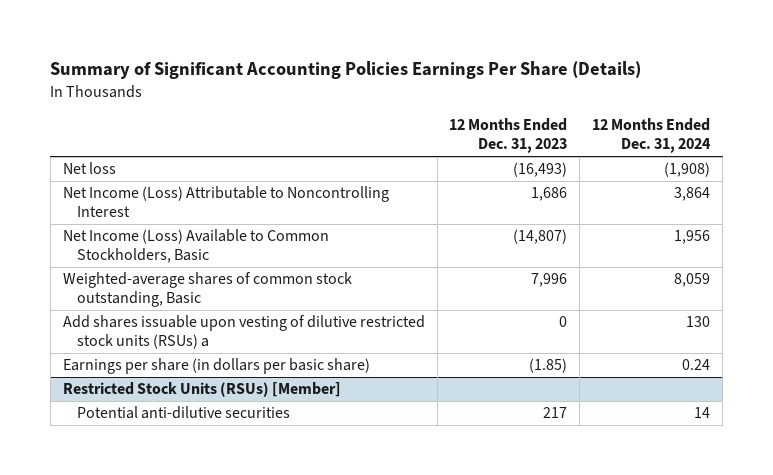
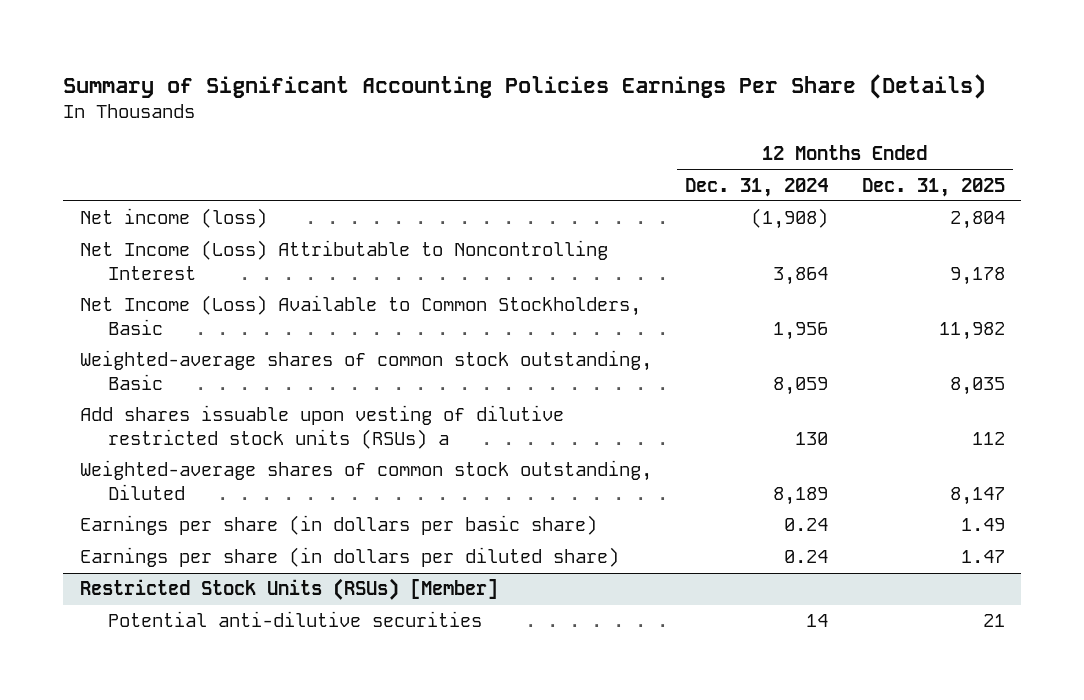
[449,118,568,154] 12 Months Ended Dec. 31, 2023 -> none
none -> [861,177,1005,197] Dec. 31, 2025
[62,162,116,175] Net loss -> [79,208,267,229] Net income (loss)
none -> [79,460,652,501] Weighted-average shares of common stock outstanding, Diluted
none -> [79,547,619,568] Earnings per share (in dollars per diluted share)

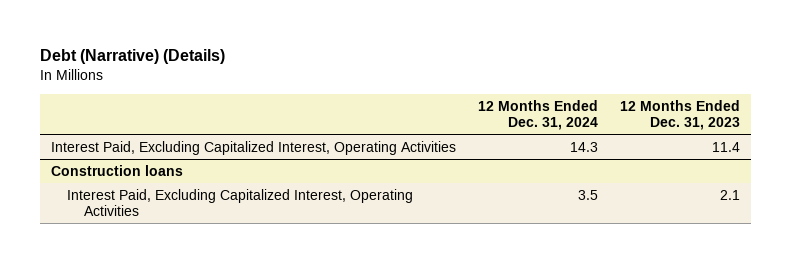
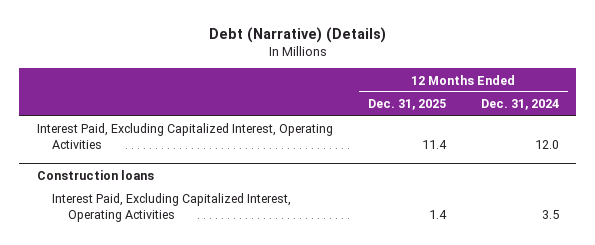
[619,99,740,130] 12 Months Ended Dec. 31, 2023 -> none
none -> [367,99,446,111] Dec. 31, 2025
[569,141,598,152] 14.3 -> [534,139,559,149] 12.0

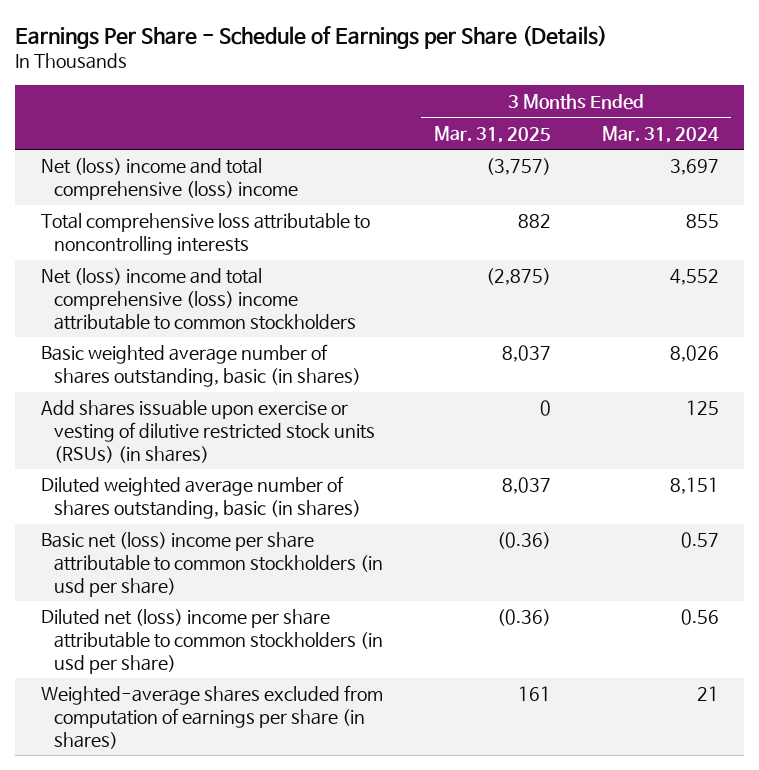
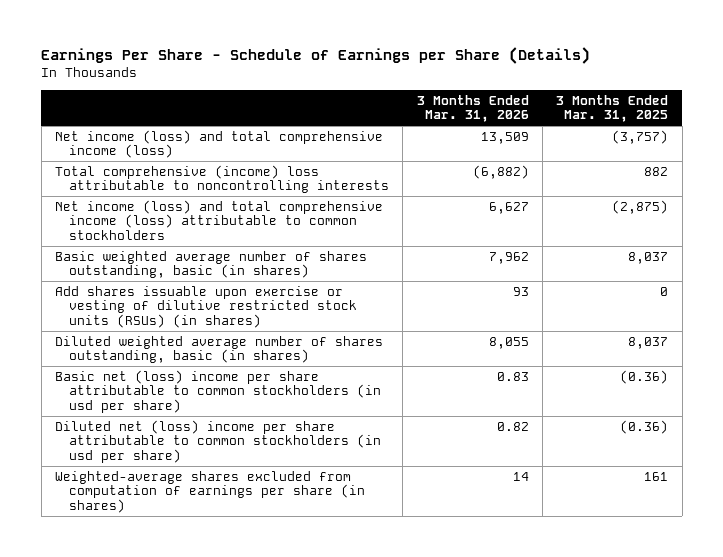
[601,125,719,143] Mar. 31, 2024 -> none
none -> [416,94,529,123] 3 Months Ended Mar. 31, 2026
[40,158,298,201] Net (loss) income and total comprehensive (loss) income -> [54,129,383,159] Net income (loss) and total comprehensive income (loss)
[40,213,370,256] Total comprehensive loss attributable to noncontrolling interests -> [54,164,389,194] Total comprehensive (income) loss attributable to noncontrolling interests
[40,268,356,330] Net (loss) income and total comprehensive (loss) income attributable to common stockholders -> [54,199,383,241] Net income (loss) and total comprehensive income (loss) attributable to common stockholders

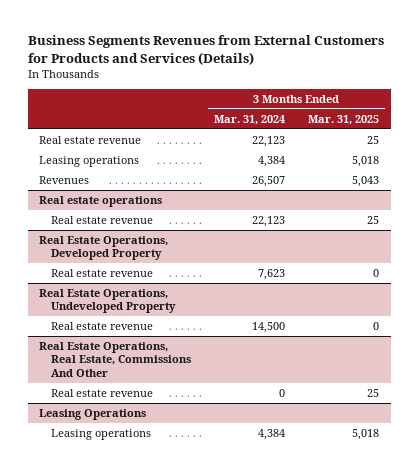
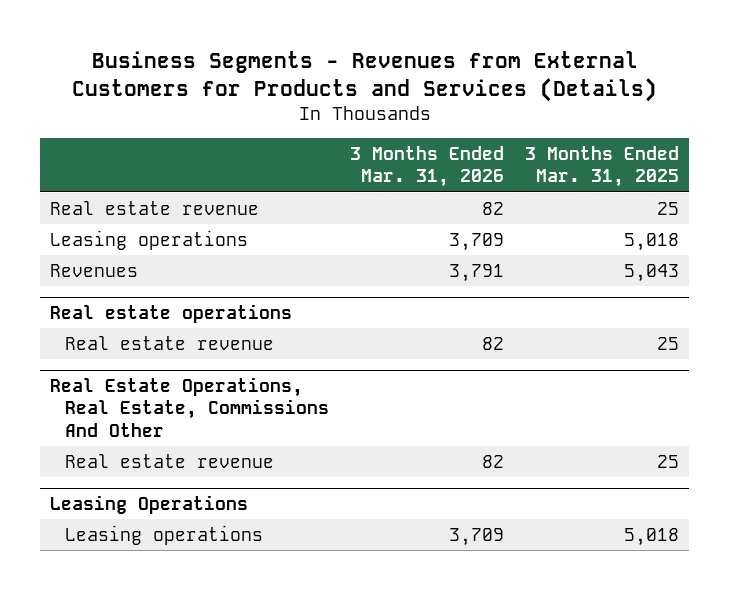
[27,35,384,65] Business Segments Revenues from External Customers for Products and Services (Details) -> [71,51,657,103] Business Segments - Revenues from External Customers for Products and Services (Details)
[213,114,285,125] Mar. 31, 2024 -> none
none -> [349,146,504,188] 3 Months Ended Mar. 31, 2026
[39,235,169,261] Real Estate Operations, Developed Property -> none
[50,268,153,277] Real estate revenue -> none
[39,288,176,314] Real Estate Operations, Undeveloped Property -> none
[50,321,153,330] Real estate revenue -> none

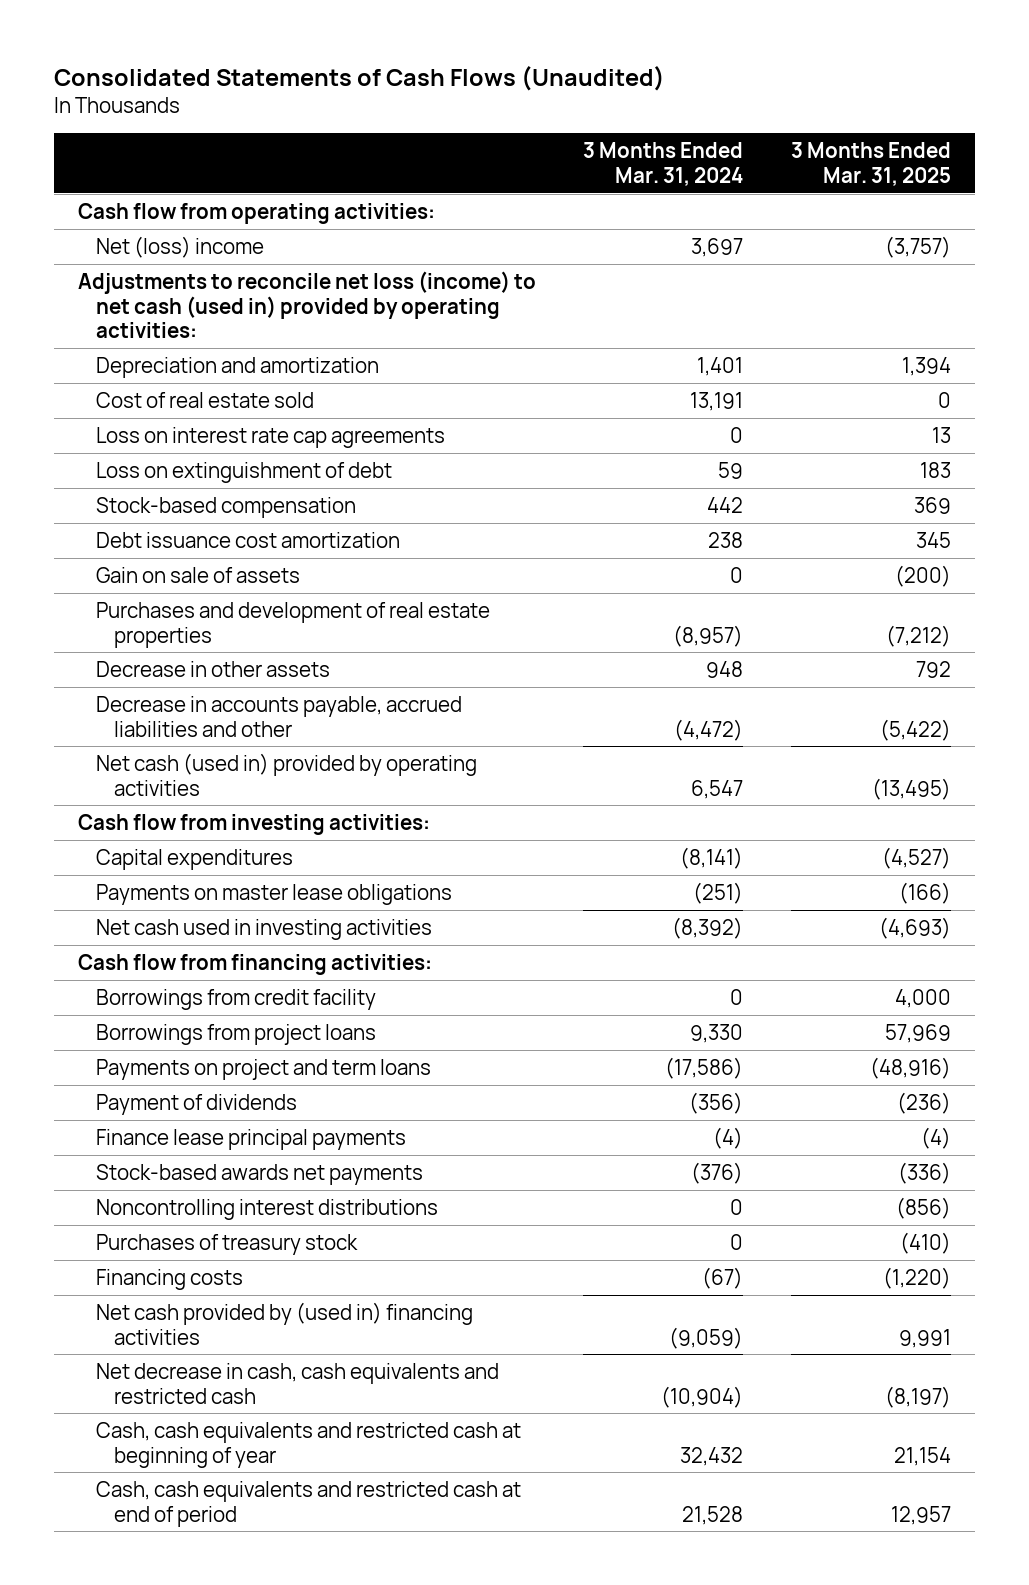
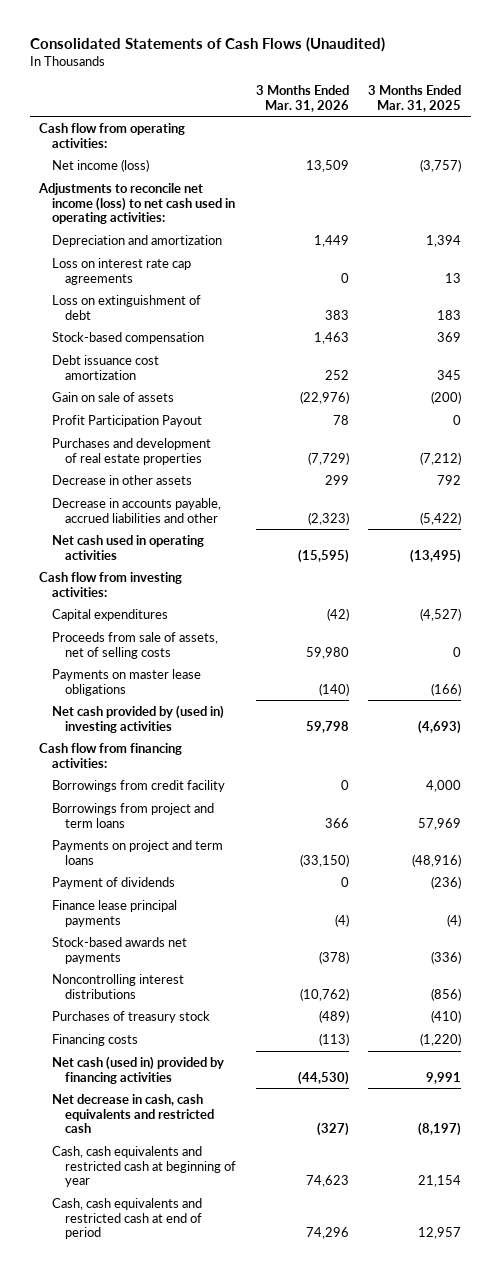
[583,142,744,187] 3 Months Ended Mar. 31, 2024 -> none
none -> [255,84,349,112] 3 Months Ended Mar. 31, 2026
[96,235,265,258] Net (loss) income -> [52,158,150,172] Net income (loss)
[77,270,536,339] Adjustments to reconcile net loss (income) to net cash (used in) provided by operating activities: -> [38,182,236,225] Adjustments to reconcile net income (loss) to net cash used in operating activities:
[96,391,315,408] Cost of real estate sold -> none
none -> [52,414,203,427] Profit Participation Payout
[96,752,478,796] Net cash (used in) provided by operating activities -> [52,534,205,560] Net cash used in operating activities
none -> [52,631,219,659] Proceeds from sale of assets, net of selling costs
[96,918,433,940] Net cash used in investing activities -> [52,704,225,733] Net cash provided by (used in) investing activities
[96,1023,377,1045] Borrowings from project loans -> [52,802,215,828] Borrowings from project and term loans
[96,1301,474,1345] Net cash provided by (used in) financing activities -> [52,1055,225,1084] Net cash (used in) provided by financing activities

